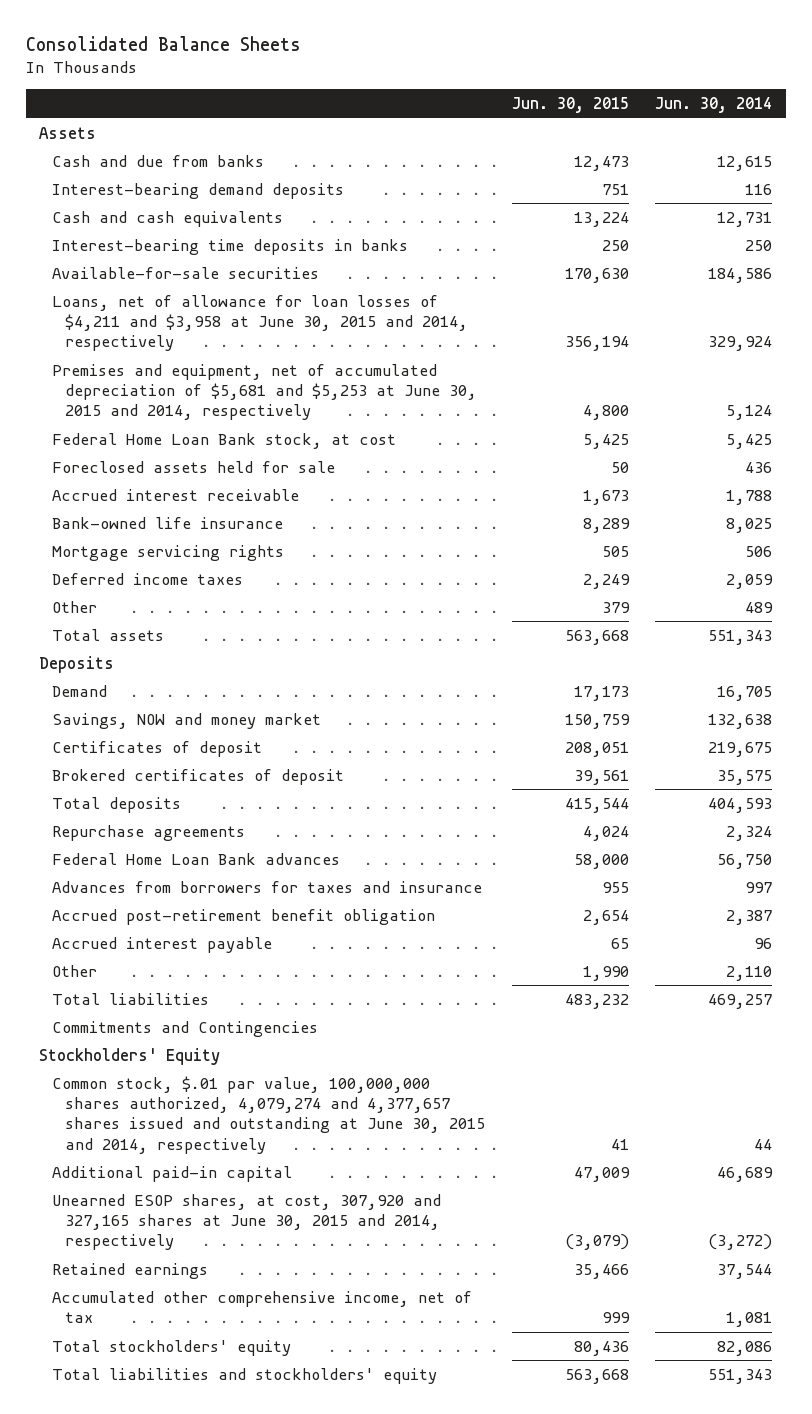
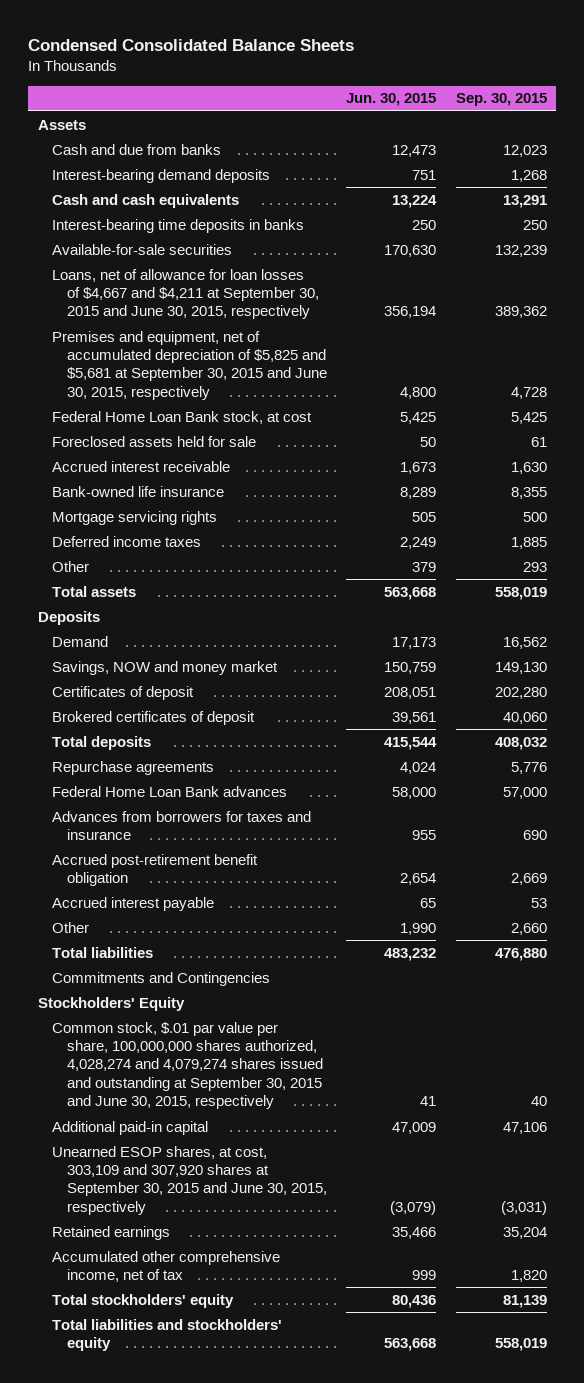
[25,36,301,52] Consolidated Balance Sheets -> [27,38,354,51] Condensed Consolidated Balance Sheets
[655,97,773,114] Jun. 30, 2014 -> none
none -> [455,93,547,107] Sep. 30, 2015
[52,294,469,352] Loans, net of allowance for loan losses of $4,211 and $3,958 at June 30, 2015 and 2014, respectively -> [52,268,320,320] Loans, net of allowance for loan losses of $4,667 and $4,211 at September 30, 2015 and June 30, 2015, respectively
[52,363,478,421] Premises and equipment, net of accumulated depreciation of $5,681 and $5,253 at June 30, 2015 and 2014, respectively -> [52,330,328,400] Premises and equipment, net of accumulated depreciation of $5,825 and $5,681 at September 30, 2015 and June 30, 2015, respectively
[52,1075,486,1154] Common stock, $.01 par value, 100,000,000 shares authorized, 4,079,274 and 4,377,657 shares issued and outstanding at June 30, 2015 and 2014, respectively -> [52,1021,324,1110] Common stock, $.01 par value per share, 100,000,000 shares authorized, 4,028,274 and 4,079,274 shares issued and outstanding at September 30, 2015 and June 30, 2015, respectively
[52,1193,442,1251] Unearned ESOP shares, at cost, 307,920 and 327,165 shares at June 30, 2015 and 2014, respectively -> [52,1145,328,1215] Unearned ESOP shares, at cost, 303,109 and 307,920 shares at September 30, 2015 and June 30, 2015, respectively

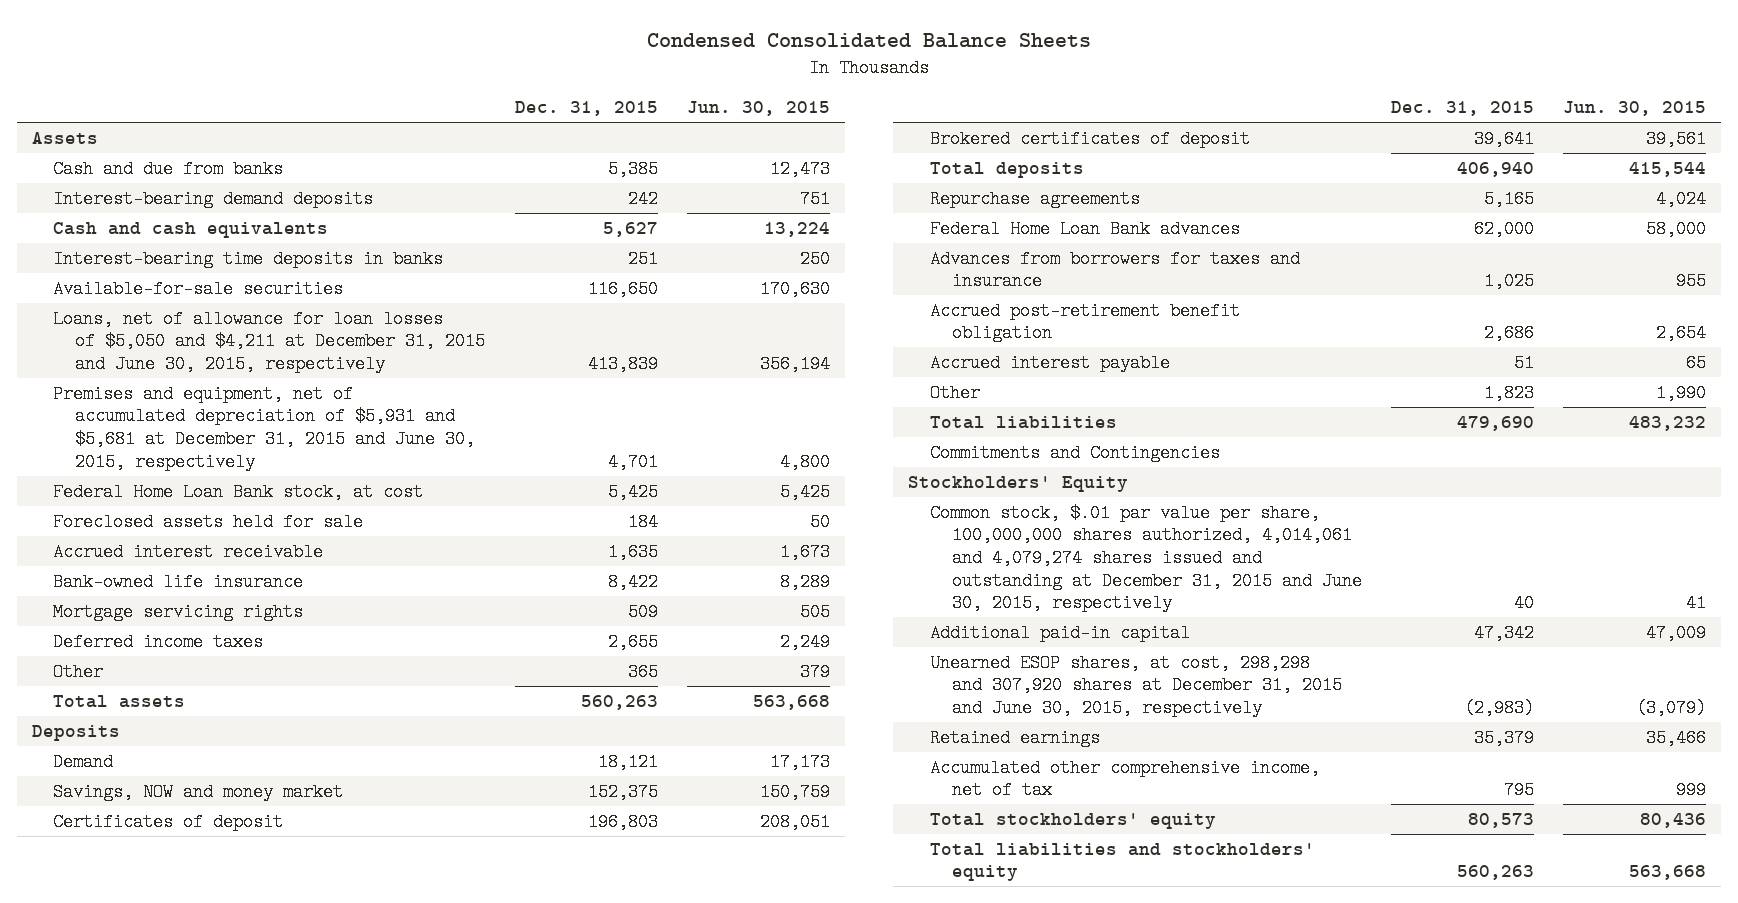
[455,93,547,107] Sep. 30, 2015 -> none
none -> [514,101,658,117] Dec. 31, 2015
[52,268,320,320] Loans, net of allowance for loan losses of $4,667 and $4,211 at September 30, 2015 and June 30, 2015, respectively -> [53,309,486,374] Loans, net of allowance for loan losses of $5,050 and $4,211 at December 31, 2015 and June 30, 2015, respectively
[52,330,328,400] Premises and equipment, net of accumulated depreciation of $5,825 and $5,681 at September 30, 2015 and June 30, 2015, respectively -> [53,384,476,471] Premises and equipment, net of accumulated depreciation of $5,931 and $5,681 at December 31, 2015 and June 30, 2015, respectively
[52,1021,324,1110] Common stock, $.01 par value per share, 100,000,000 shares authorized, 4,028,274 and 4,079,274 shares issued and outstanding at September 30, 2015 and June 30, 2015, respectively -> [929,503,1362,613] Common stock, $.01 par value per share, 100,000,000 shares authorized, 4,014,061 and 4,079,274 shares issued and outstanding at December 31, 2015 and June 30, 2015, respectively
[52,1145,328,1215] Unearned ESOP shares, at cost, 303,109 and 307,920 shares at September 30, 2015 and June 30, 2015, respectively -> [929,653,1342,718] Unearned ESOP shares, at cost, 298,298 and 307,920 shares at December 31, 2015 and June 30, 2015, respectively

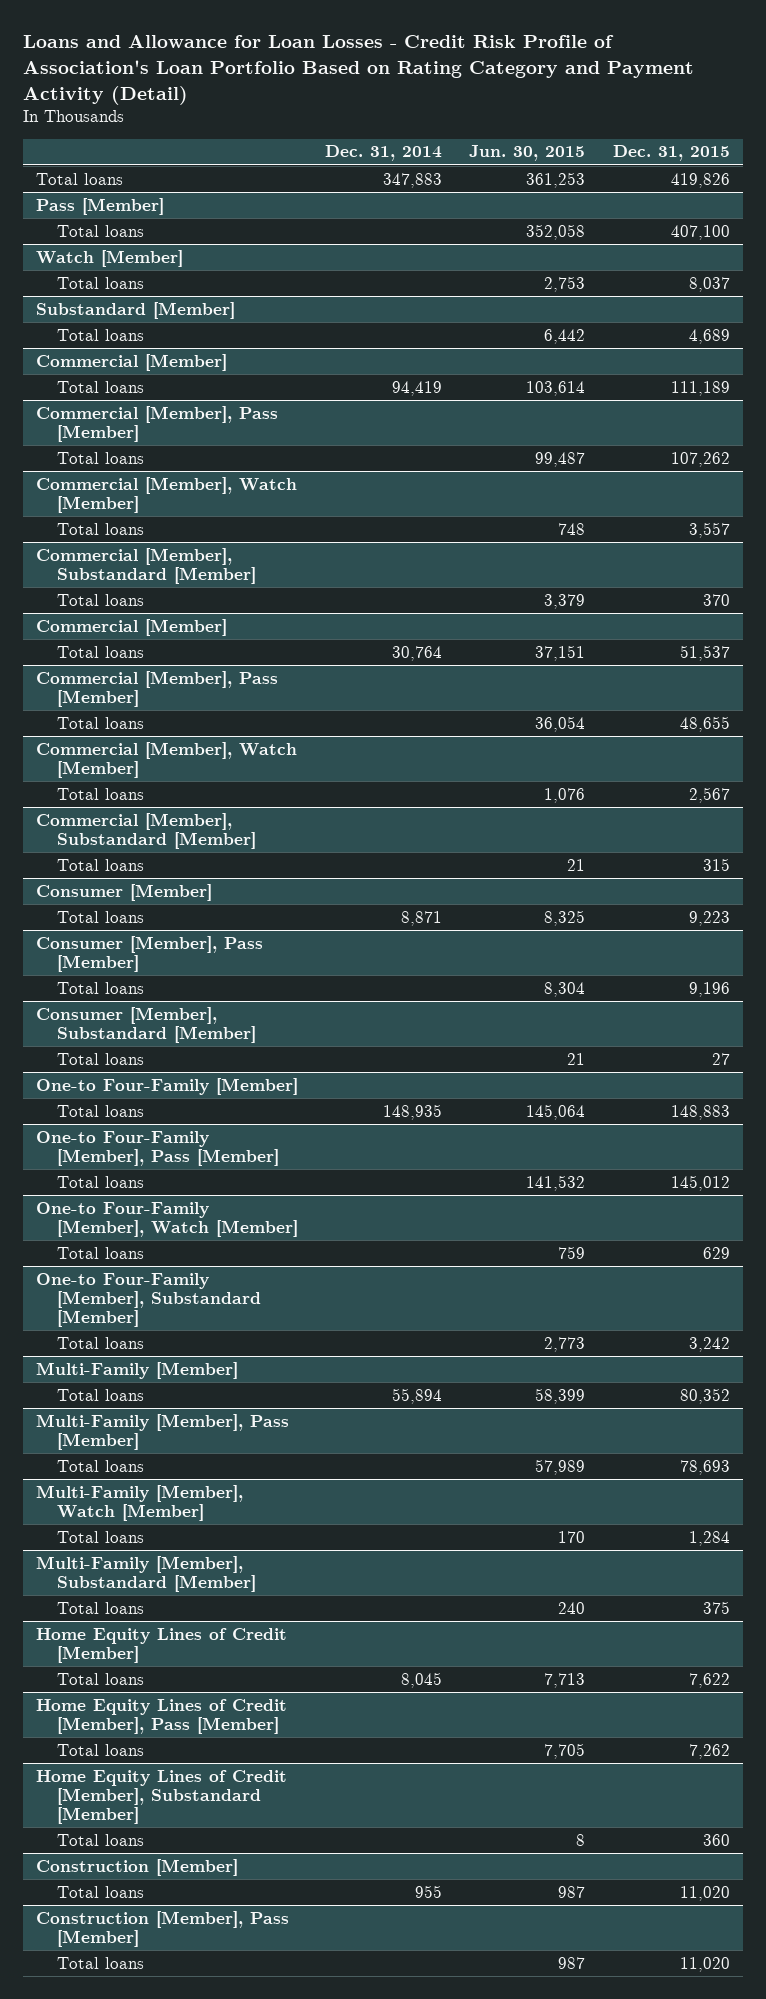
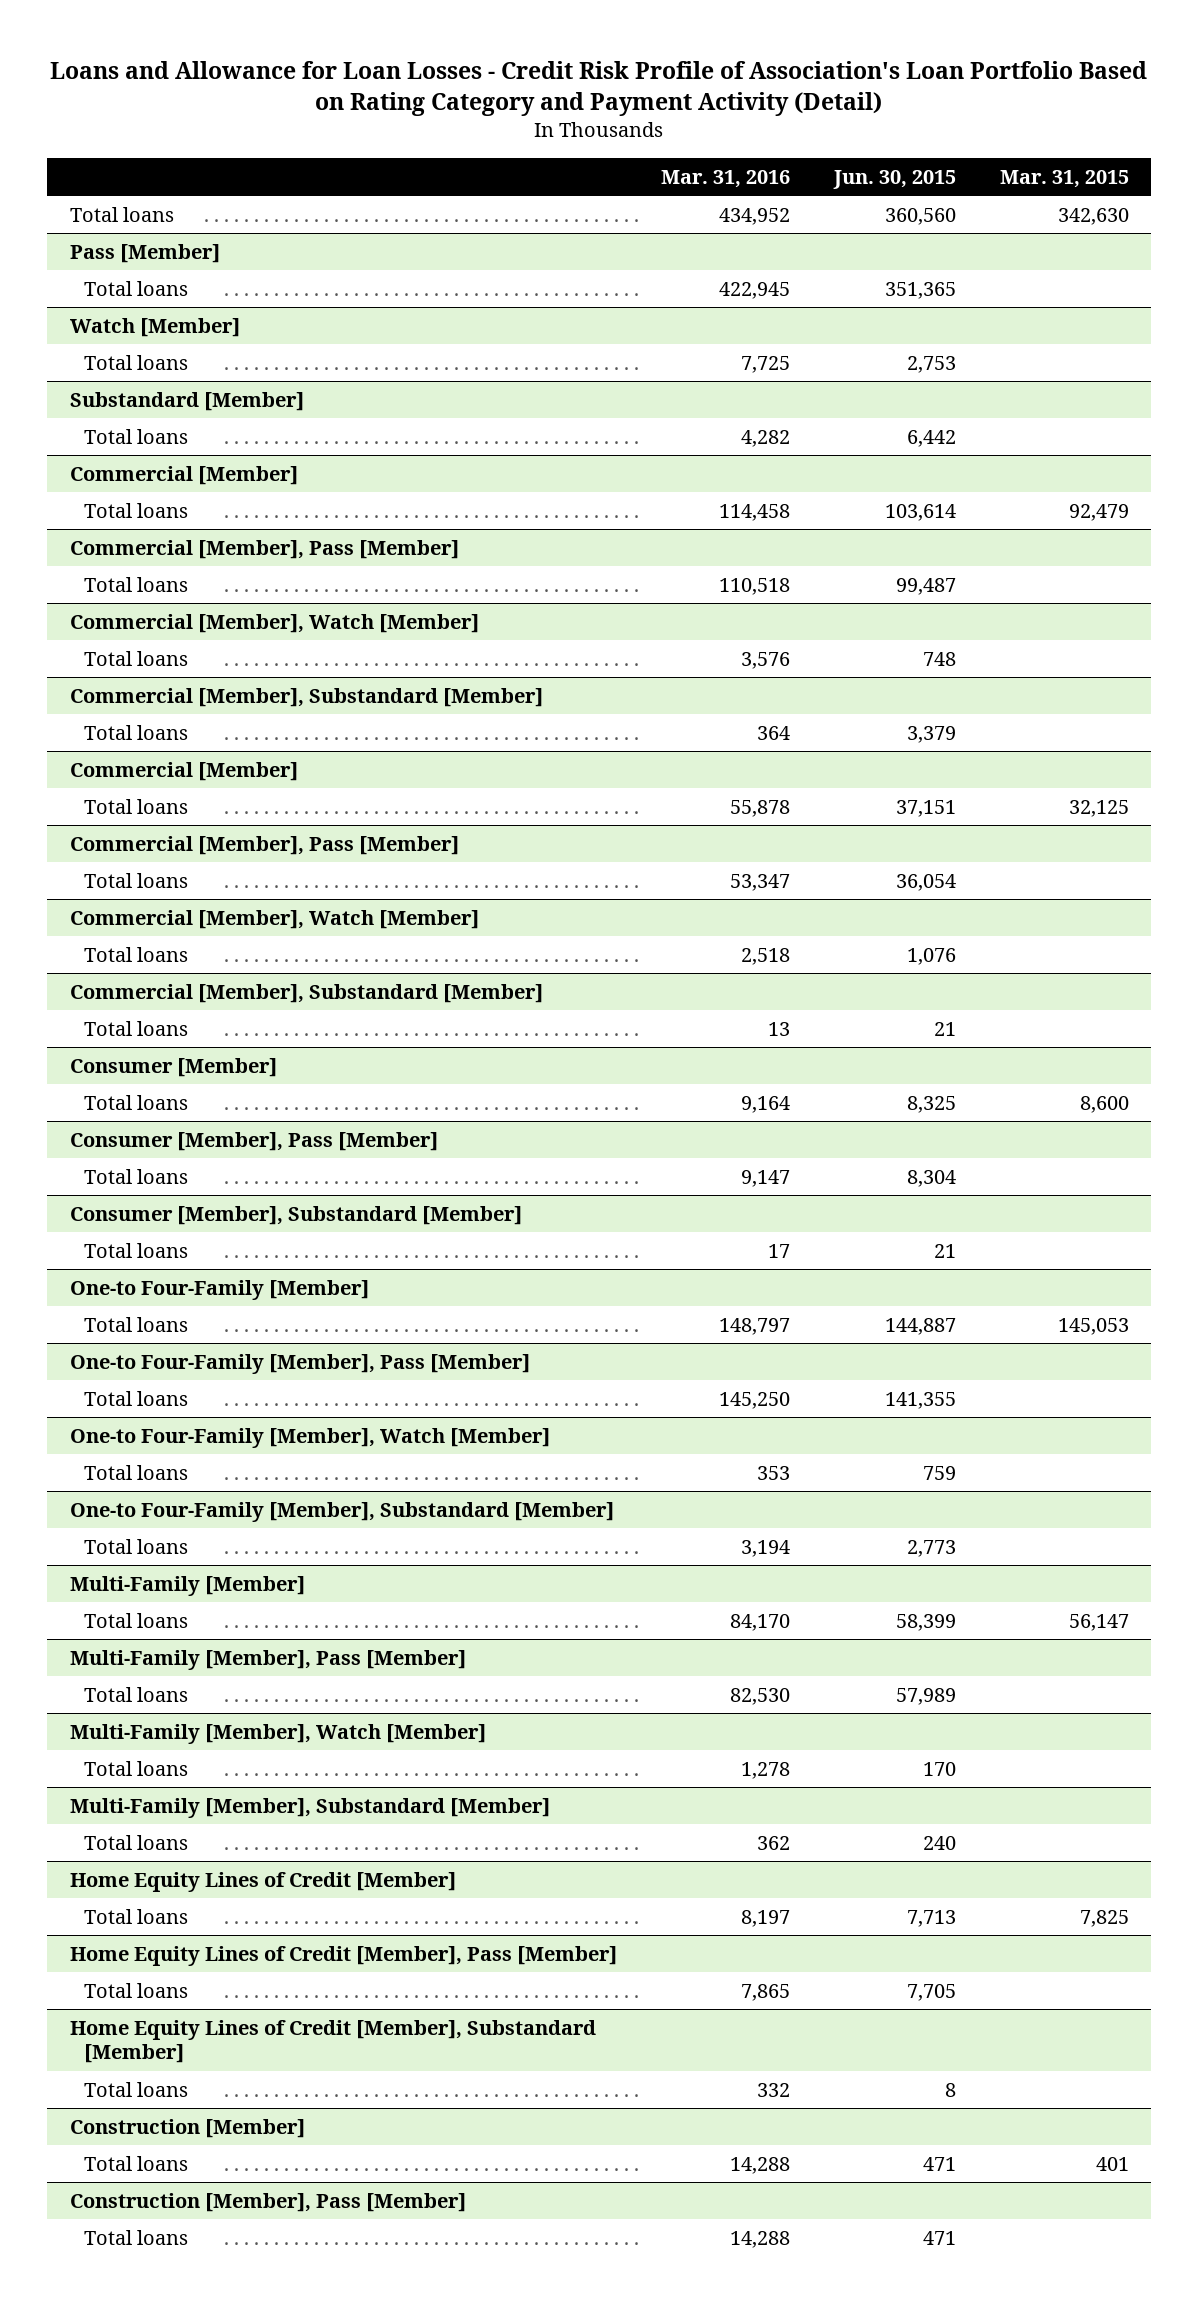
[325,145,443,162] Dec. 31, 2014 -> none
[612,145,730,162] Dec. 31, 2015 -> none
none -> [660,169,790,188] Mar. 31, 2016
none -> [999,169,1129,188] Mar. 31, 2015
[526,171,586,188] 361,253 -> [884,207,956,225] 360,560
[526,223,586,240] 352,058 -> [884,281,956,299] 351,365
[526,1103,586,1120] 145,064 -> [884,1317,956,1335] 144,887
[526,1174,586,1191] 141,532 -> [884,1391,956,1409] 141,355
[558,1885,586,1898] 987 -> [922,2156,956,2171] 471
[558,1956,586,1969] 987 -> [922,2230,956,2245] 471

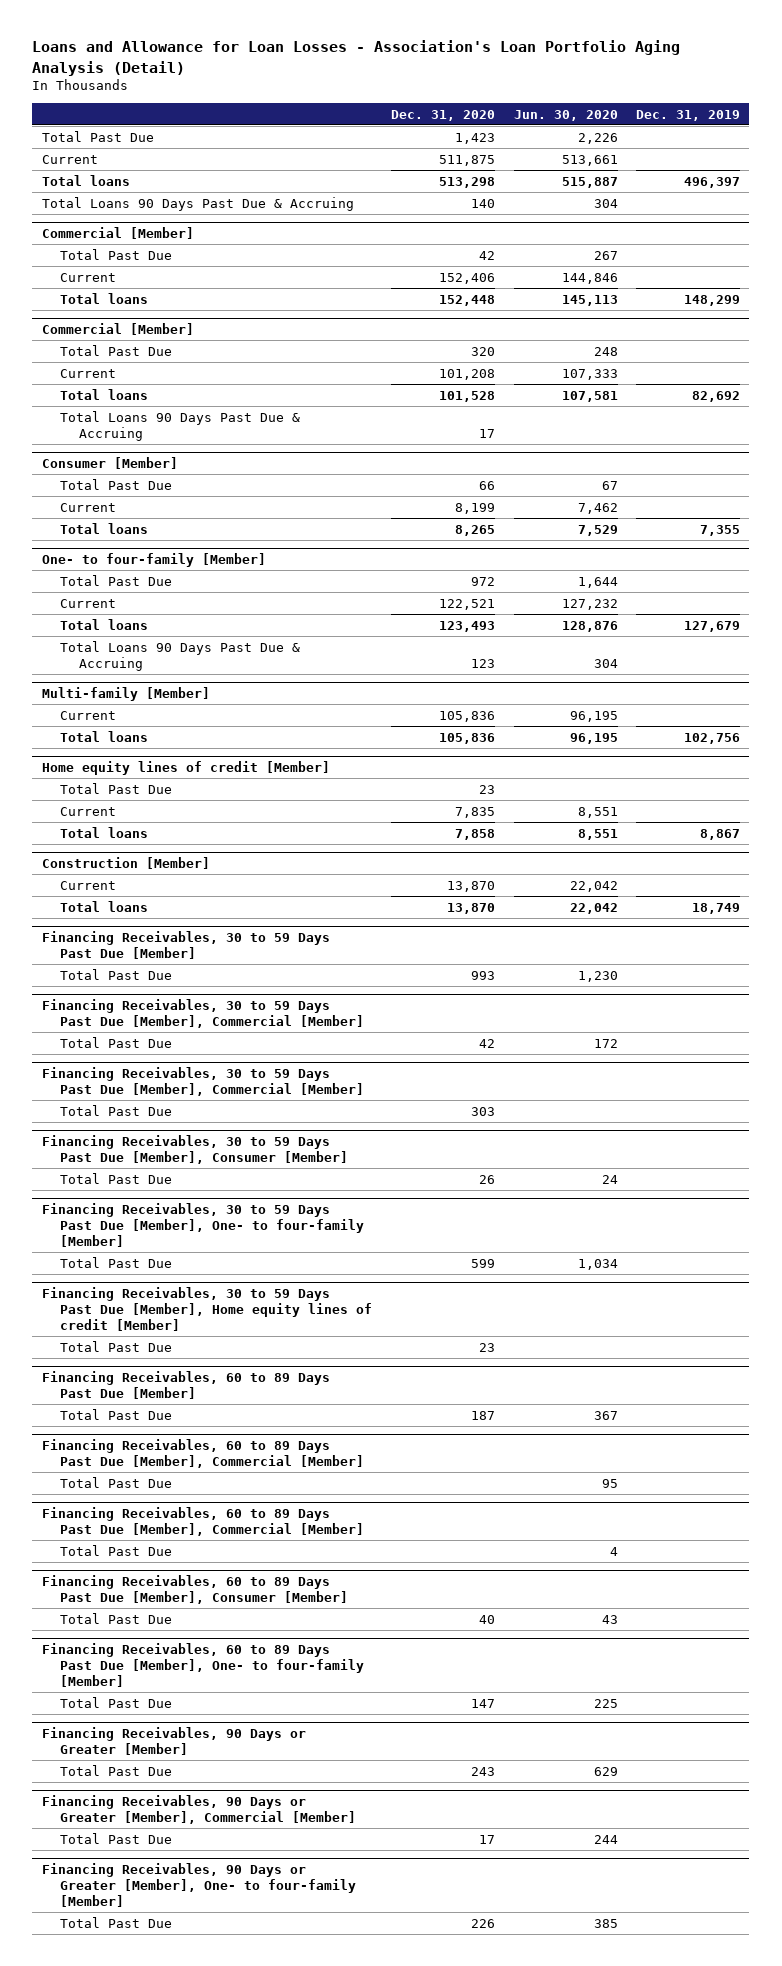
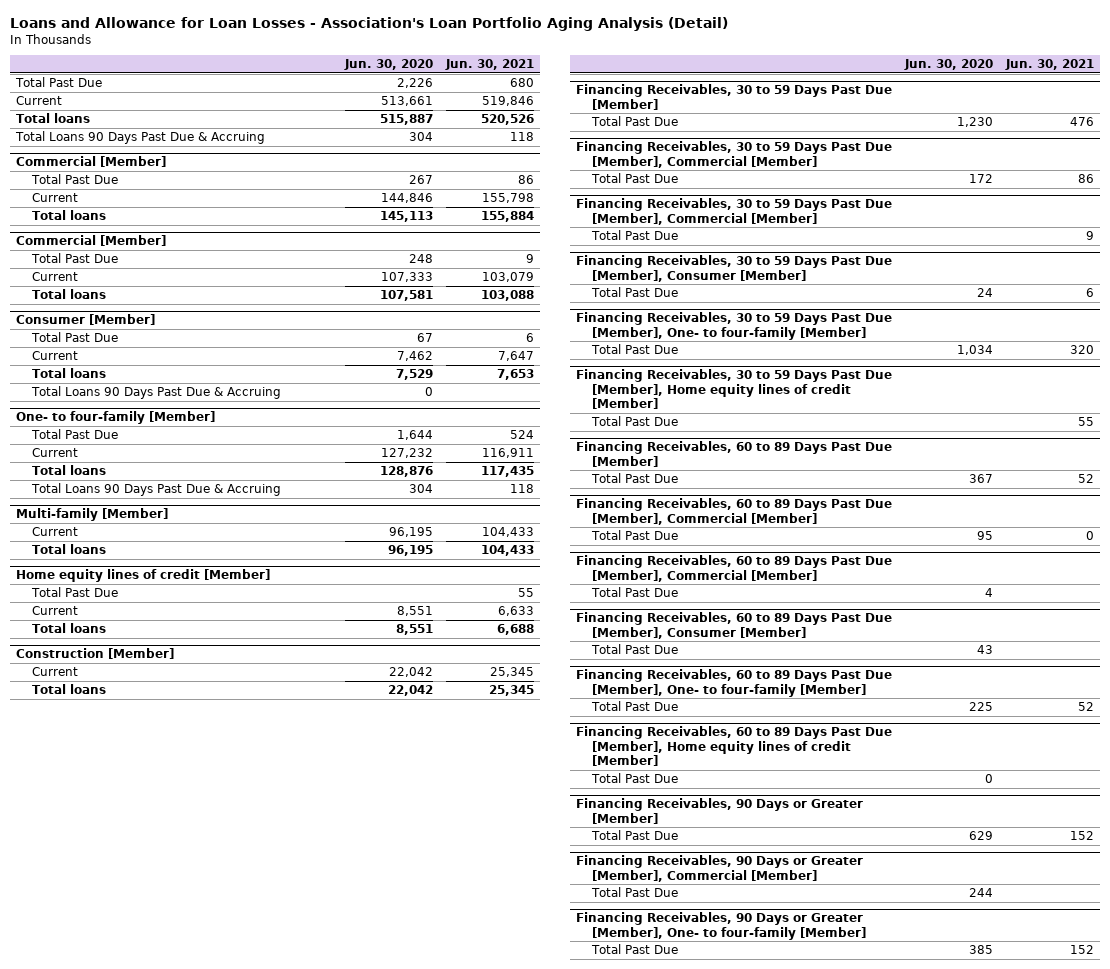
[390,109,495,121] Dec. 31, 2020 -> none
[636,109,741,121] Dec. 31, 2019 -> none
none -> [444,59,534,71] Jun. 30, 2021
[60,410,301,441] Total Loans 90 Days Past Due & Accruing -> none
none -> [31,386,282,400] Total Loans 90 Days Past Due & Accruing
none -> [576,726,893,767] Financing Receivables, 60 to 89 Days Past Due [Member], Home equity lines of credit [Member]
none -> [591,773,679,784] Total Past Due

